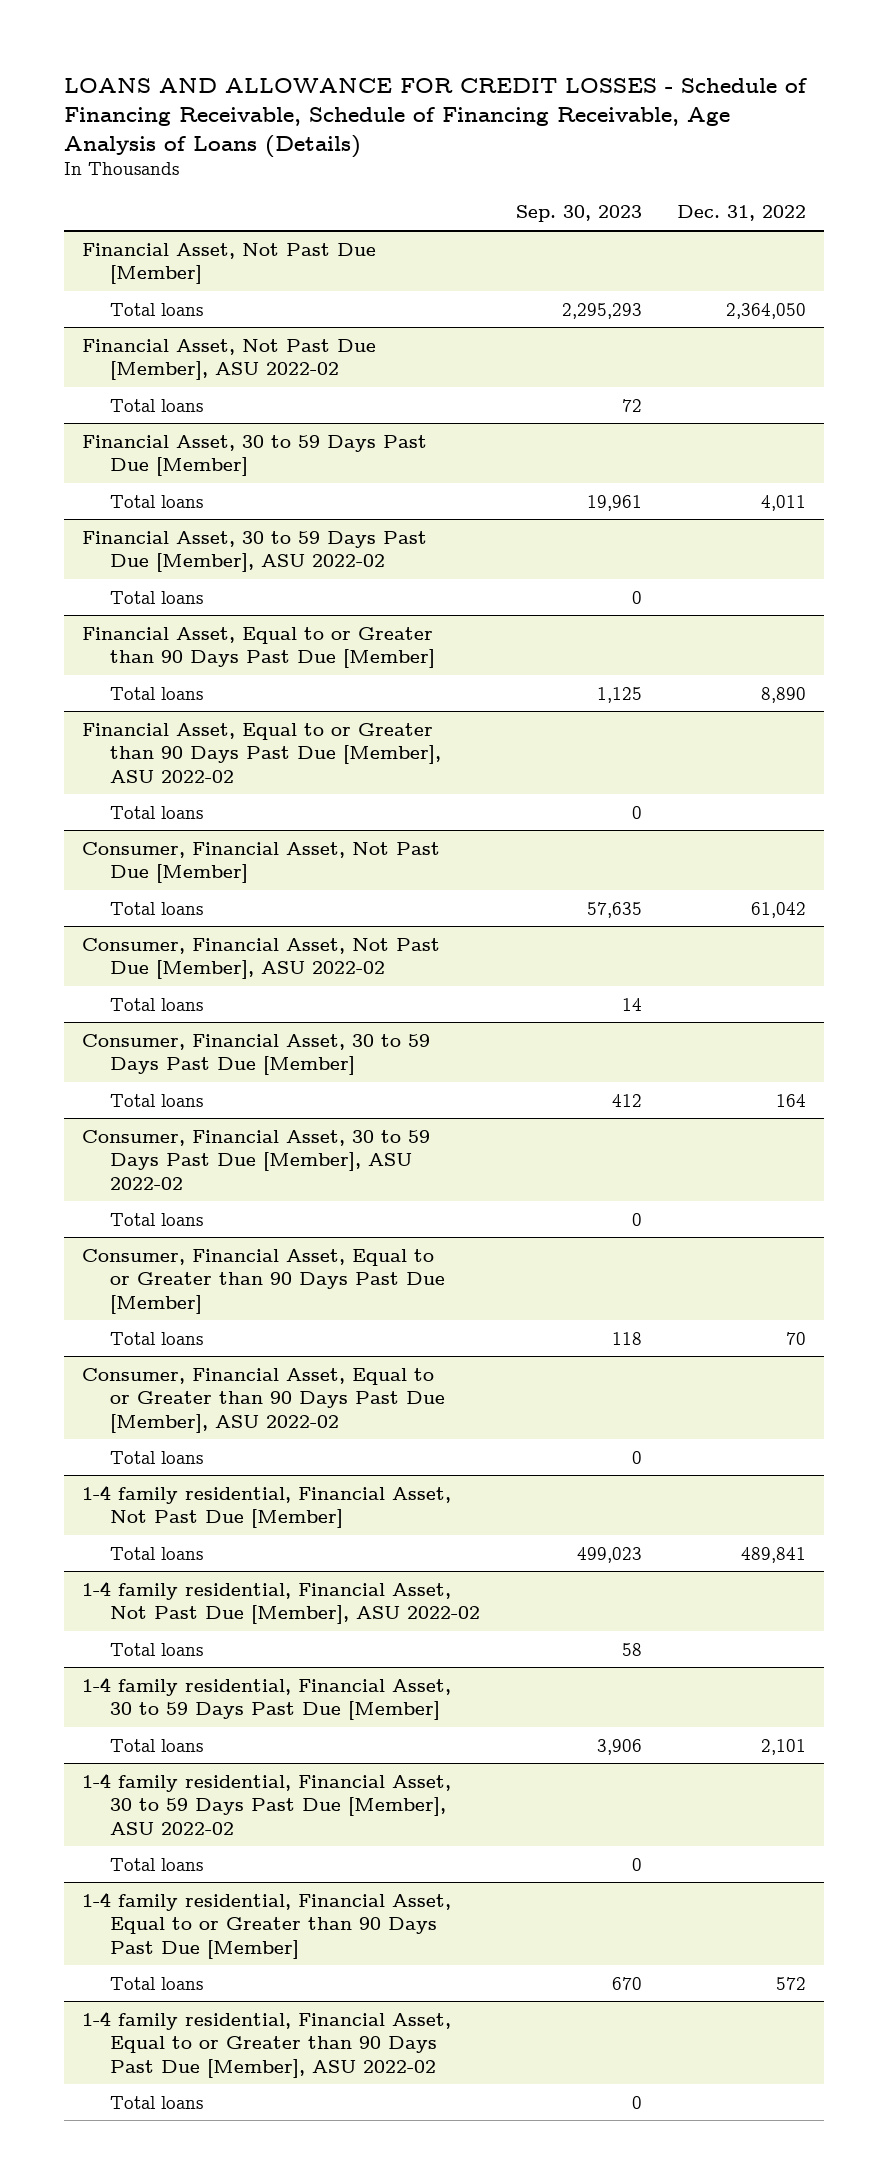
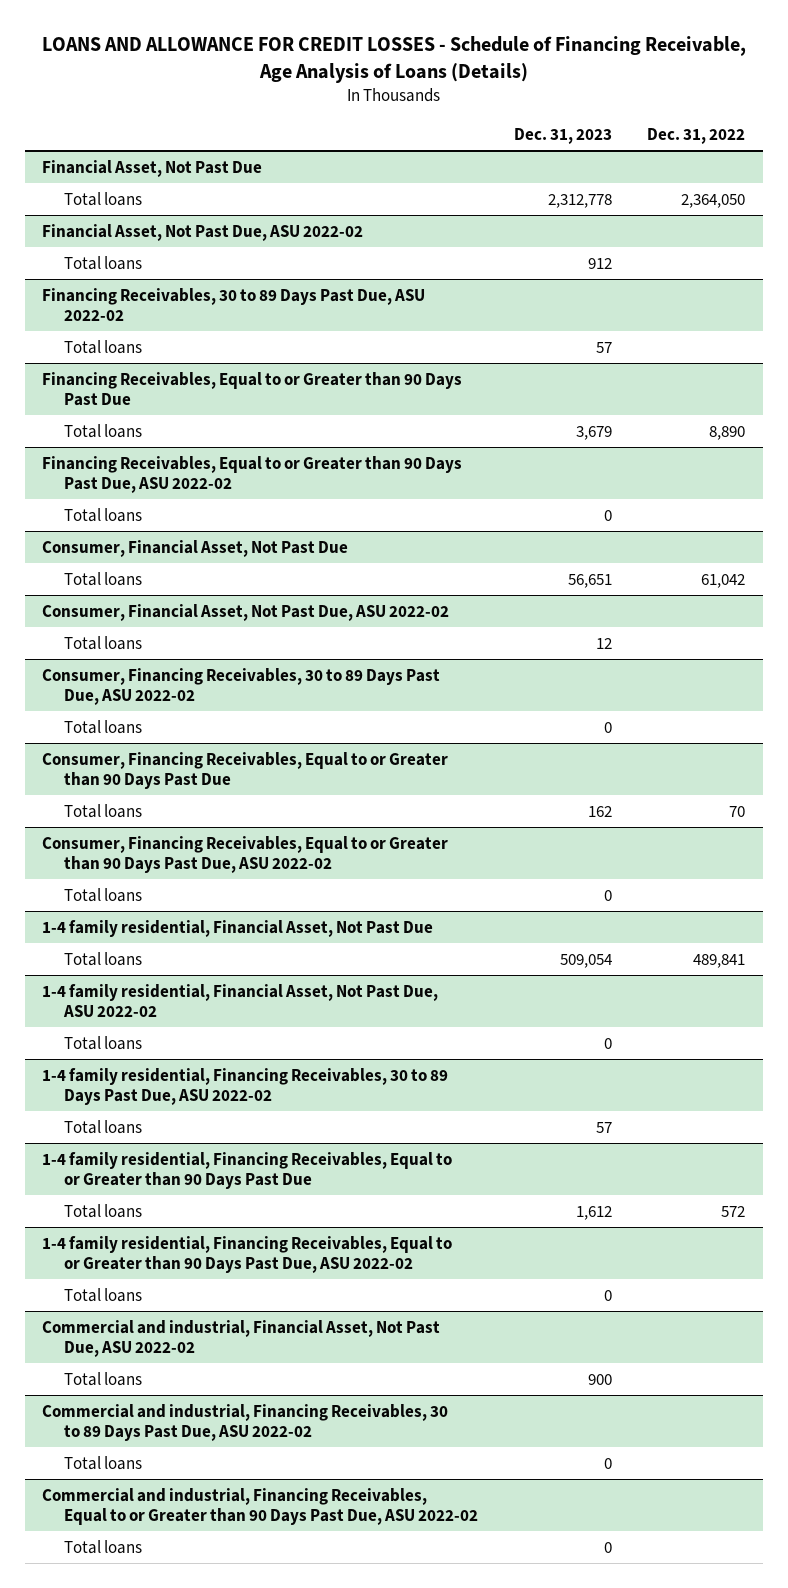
[64,78,808,158] LOANS AND ALLOWANCE FOR CREDIT LOSSES - Schedule of Financing Receivable, Schedule of Financing Receivable, Age Analysis of Loans (Details) -> [41,36,746,84] LOANS AND ALLOWANCE FOR CREDIT LOSSES - Schedule of Financing Receivable, Age Analysis of Loans (Details)
[515,205,642,223] Sep. 30, 2023 -> none
none -> [513,128,612,145] Dec. 31, 2023
[82,242,377,285] Financial Asset, Not Past Due [Member] -> [42,159,263,177] Financial Asset, Not Past Due
[82,338,377,381] Financial Asset, Not Past Due [Member], ASU 2022-02 -> [42,223,364,241] Financial Asset, Not Past Due, ASU 2022-02
[82,434,428,477] Financial Asset, 30 to 59 Days Past Due [Member] -> none
[110,494,204,508] Total loans -> none
[82,530,428,573] Financial Asset, 30 to 59 Days Past Due [Member], ASU 2022-02 -> [42,287,426,322] Financing Receivables, 30 to 89 Days Past Due, ASU 2022-02
[82,626,436,669] Financial Asset, Equal to or Greater than 90 Days Past Due [Member] -> [42,371,463,407] Financing Receivables, Equal to or Greater than 90 Days Past Due
[82,722,442,783] Financial Asset, Equal to or Greater than 90 Days Past Due [Member], ASU 2022-02 -> [42,455,463,494] Financing Receivables, Equal to or Greater than 90 Days Past Due, ASU 2022-02
[82,841,441,884] Consumer, Financial Asset, Not Past Due [Member] -> [42,539,349,557] Consumer, Financial Asset, Not Past Due
[82,937,441,980] Consumer, Financial Asset, Not Past Due [Member], ASU 2022-02 -> [42,603,450,621] Consumer, Financial Asset, Not Past Due, ASU 2022-02
[82,1033,431,1076] Consumer, Financial Asset, 30 to 59 Days Past Due [Member] -> none
[110,1093,204,1107] Total loans -> none
[82,1129,431,1190] Consumer, Financial Asset, 30 to 59 Days Past Due [Member], ASU 2022-02 -> [42,667,441,706] Consumer, Financing Receivables, 30 to 89 Days Past Due, ASU 2022-02
[82,1248,446,1314] Consumer, Financial Asset, Equal to or Greater than 90 Days Past Due [Member] -> [42,751,449,790] Consumer, Financing Receivables, Equal to or Greater than 90 Days Past Due
[82,1367,446,1433] Consumer, Financial Asset, Equal to or Greater than 90 Days Past Due [Member], ASU 2022-02 -> [42,835,449,874] Consumer, Financing Receivables, Equal to or Greater than 90 Days Past Due, ASU 2022-02
[82,1484,452,1529] 1-4 family residential, Financial Asset, Not Past Due [Member] -> [42,919,434,937] 1-4 family residential, Financial Asset, Not Past Due
[82,1580,481,1625] 1-4 family residential, Financial Asset, Not Past Due [Member], ASU 2022-02 -> [42,983,439,1018] 1-4 family residential, Financial Asset, Not Past Due, ASU 2022-02
[82,1676,452,1721] 1-4 family residential, Financial Asset, 30 to 59 Days Past Due [Member] -> none
[110,1738,204,1752] Total loans -> none
[82,1772,452,1835] 1-4 family residential, Financial Asset, 30 to 59 Days Past Due [Member], ASU 2022-02 -> [42,1067,449,1106] 1-4 family residential, Financing Receivables, 30 to 89 Days Past Due, ASU 2022-02
[82,1891,452,1959] 1-4 family residential, Financial Asset, Equal to or Greater than 90 Days Past Due [Member] -> [42,1151,453,1190] 1-4 family residential, Financing Receivables, Equal to or Greater than 90 Days Past Due
[82,2010,452,2078] 1-4 family residential, Financial Asset, Equal to or Greater than 90 Days Past Due [Member], ASU 2022-02 -> [42,1235,453,1274] 1-4 family residential, Financing Receivables, Equal to or Greater than 90 Days Past Due, ASU 2022-02
none -> [42,1319,441,1358] Commercial and industrial, Financial Asset, Not Past Due, ASU 2022-02
none -> [63,1371,142,1386] Total loans
none -> [42,1403,449,1442] Commercial and industrial, Financing Receivables, 30 to 89 Days Past Due, ASU 2022-02
none -> [63,1455,142,1470] Total loans
none -> [42,1487,478,1526] Commercial and industrial, Financing Receivables, Equal to or Greater than 90 Days Past Due, ASU 2022-02
none -> [63,1539,142,1554] Total loans

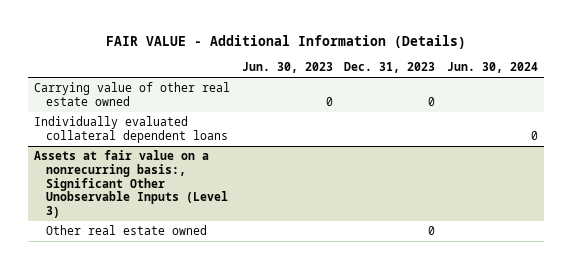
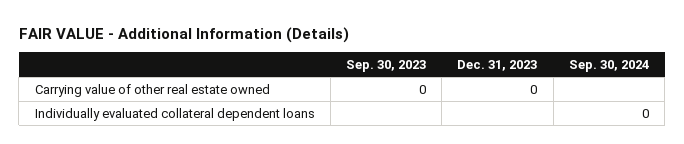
[241,62,333,74] Jun. 30, 2023 -> none
[447,62,539,74] Jun. 30, 2024 -> none
none -> [346,59,427,72] Sep. 30, 2023
none -> [568,59,649,72] Sep. 30, 2024
[33,150,228,218] Assets at fair value on a nonrecurring basis:, Significant Other Unobservable Inputs (Level 3) -> none
[45,225,207,236] Other real estate owned -> none

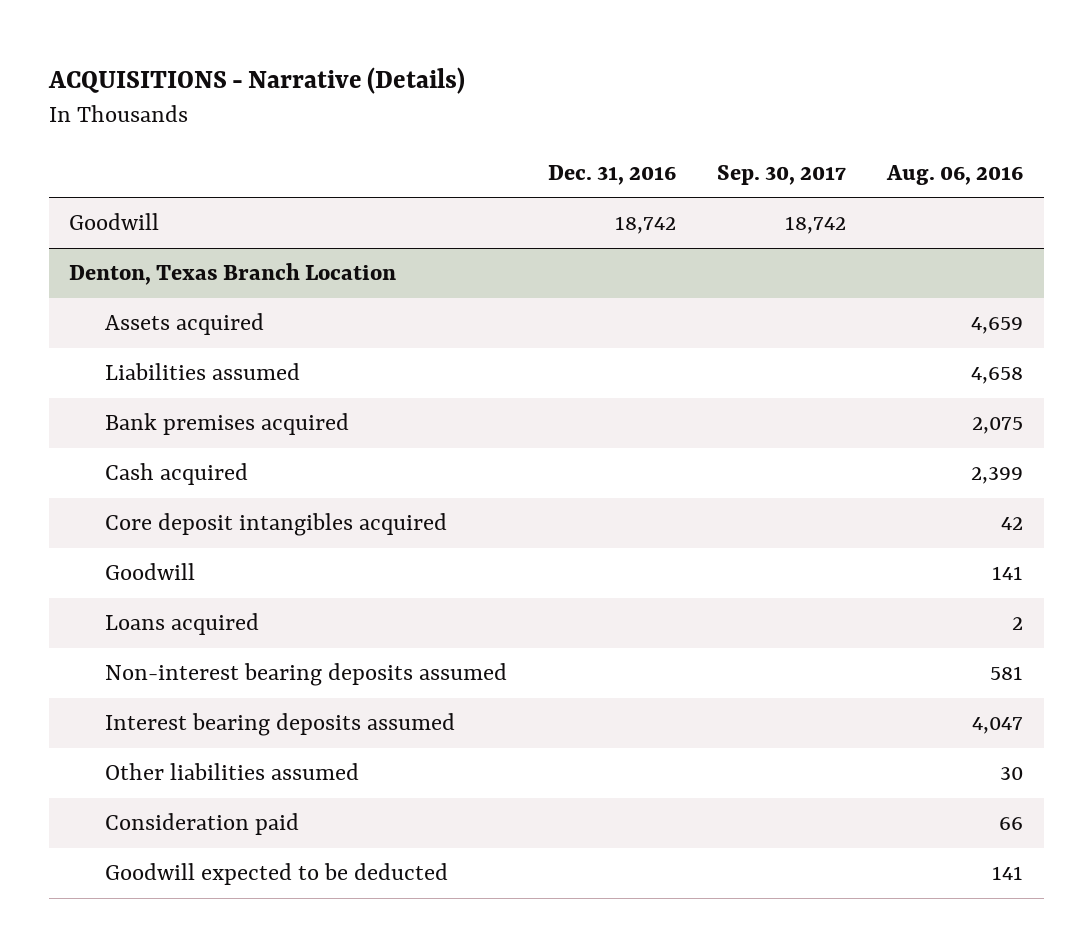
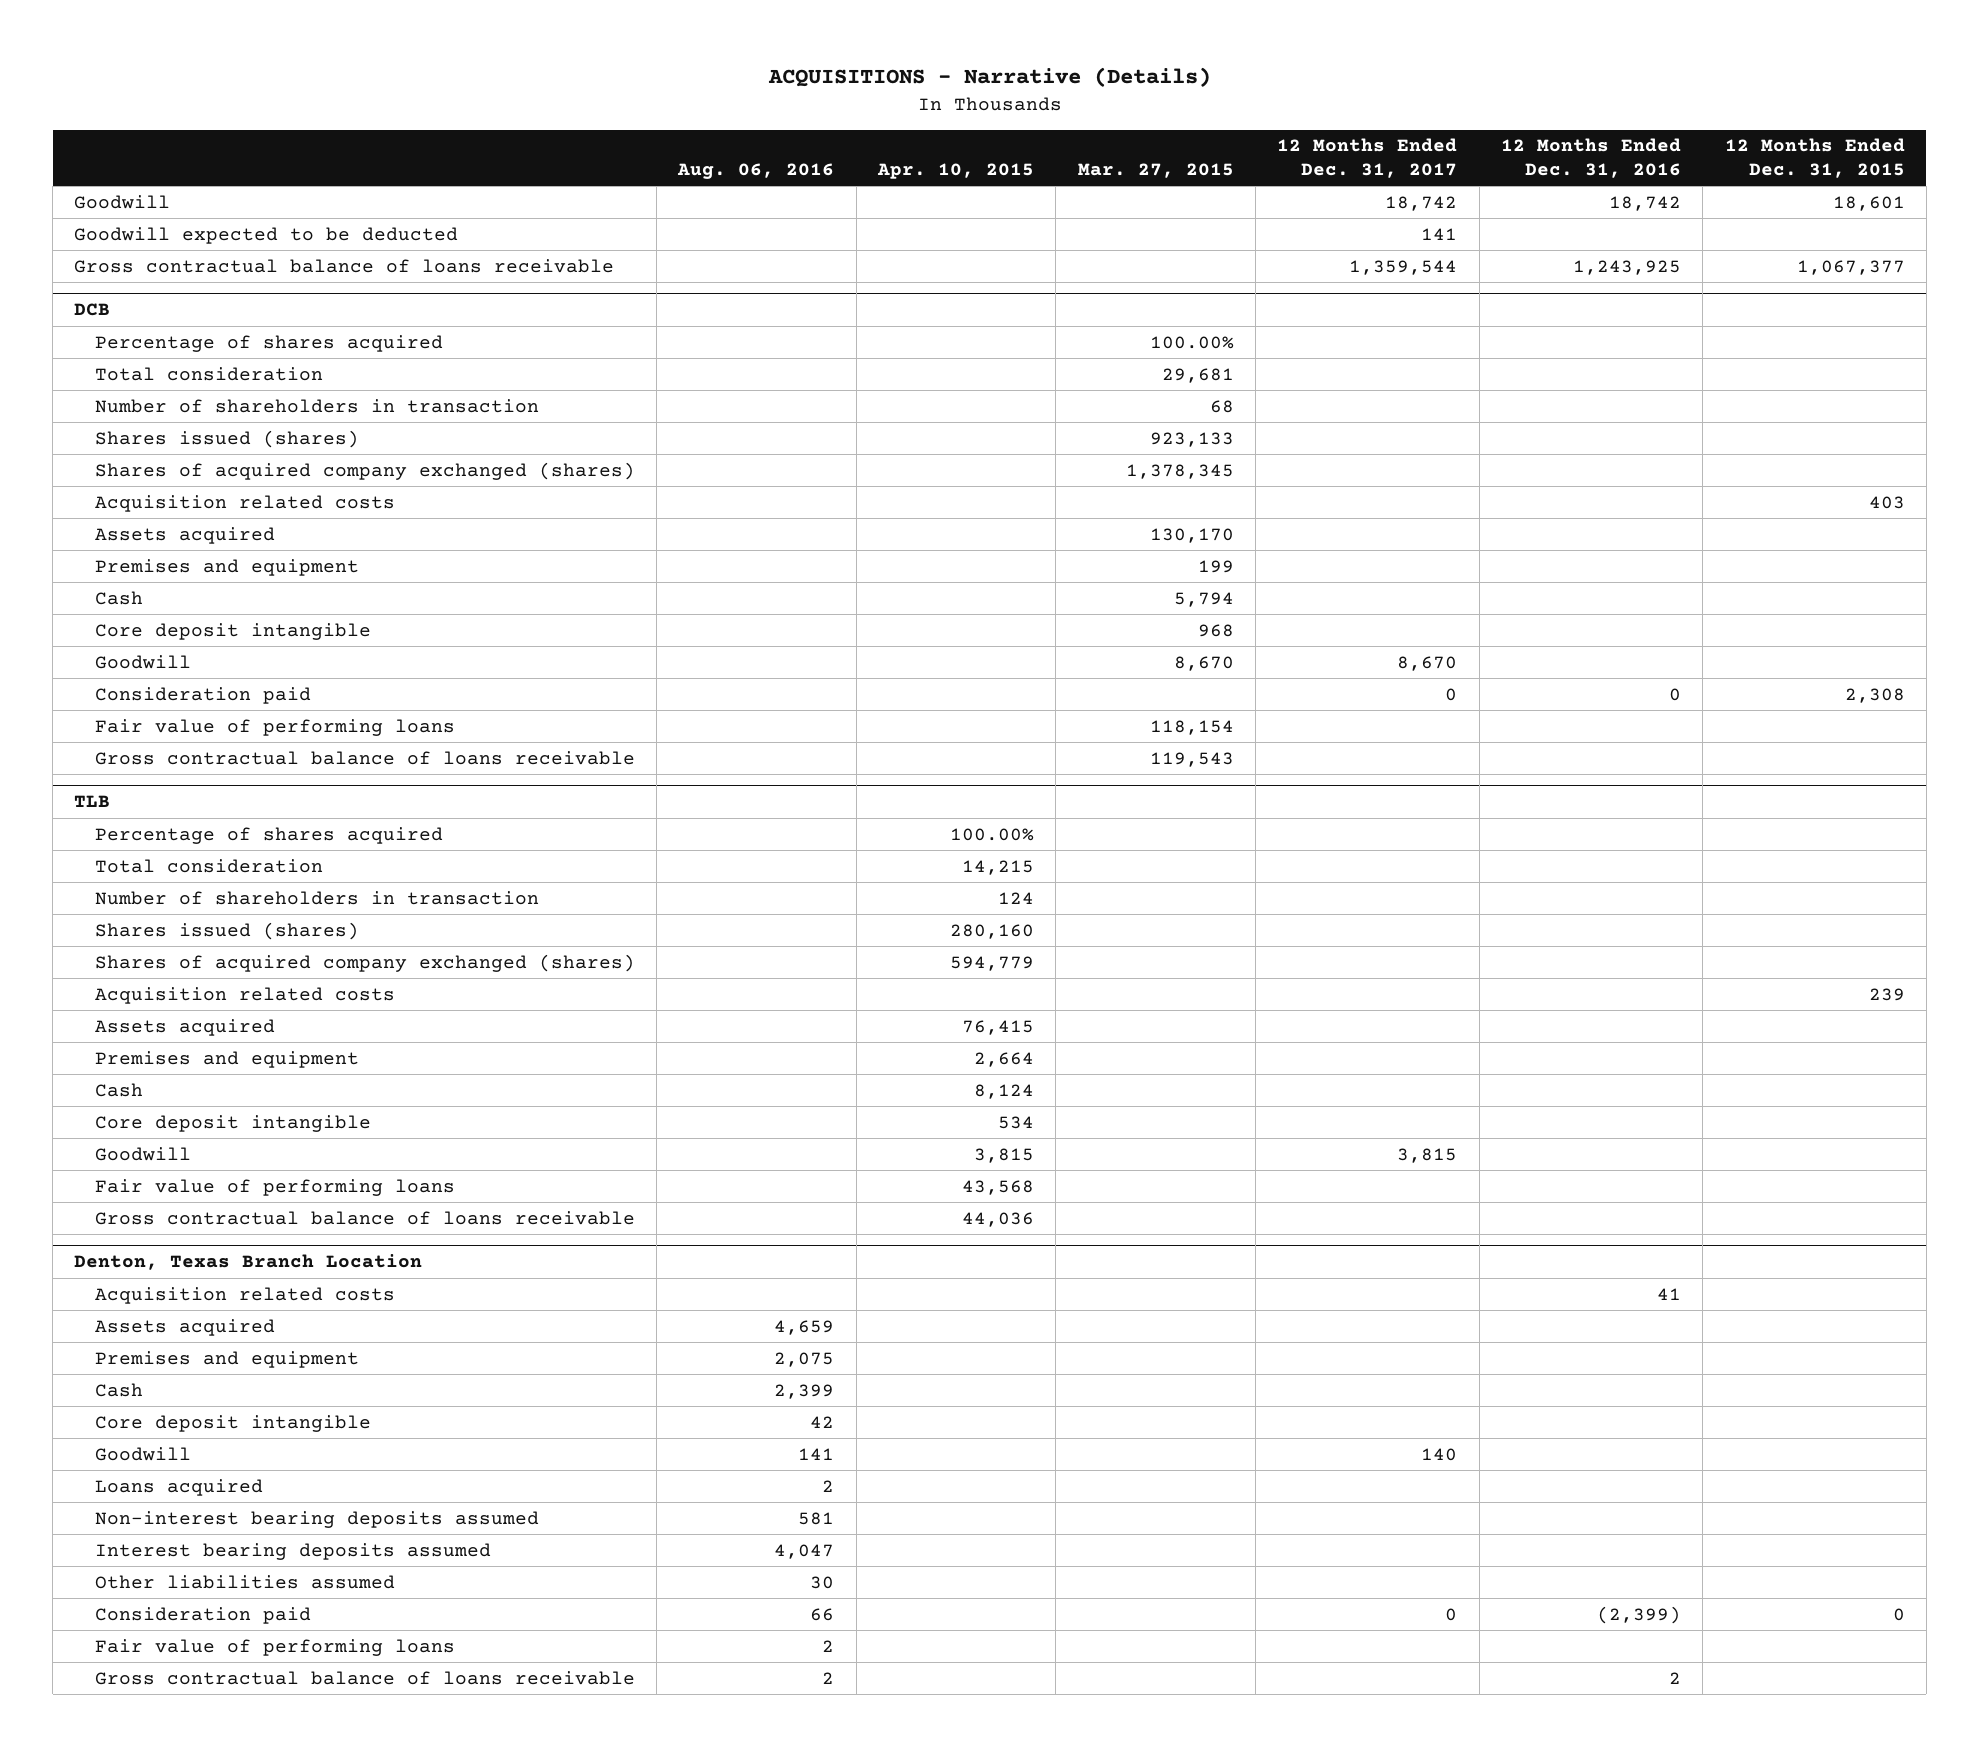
[548,164,677,185] Dec. 31, 2016 -> none
[717,164,847,185] Sep. 30, 2017 -> none
none -> [877,162,1035,179] Apr. 10, 2015
none -> [1077,162,1234,178] Mar. 27, 2015
none -> [1277,138,1458,178] 12 Months Ended Dec. 31, 2017
none -> [1500,138,1681,178] 12 Months Ended Dec. 31, 2016
none -> [1724,138,1905,178] 12 Months Ended Dec. 31, 2015
none -> [74,226,459,244] Goodwill expected to be deducted
none -> [74,258,615,273] Gross contractual balance of loans receivable
none -> [74,303,111,317] DCB
none -> [94,334,443,352] Percentage of shares acquired
none -> [94,366,323,381] Total consideration
none -> [94,398,539,413] Number of shareholders in transaction
none -> [94,429,359,448] Shares issued (shares)
none -> [94,461,635,480] Shares of acquired company exchanged (shares)
none -> [94,494,395,512] Acquisition related costs
none -> [94,526,275,544] Assets acquired
none -> [94,558,359,576] Premises and equipment
none -> [94,590,143,605] Cash
none -> [94,622,371,640] Core deposit intangible
none -> [94,654,191,669] Goodwill
none -> [94,686,311,704] Consideration paid
none -> [94,718,455,736] Fair value of performing loans
none -> [94,750,635,765] Gross contractual balance of loans receivable
none -> [74,795,111,808] TLB
none -> [94,826,443,844] Percentage of shares acquired
none -> [94,858,323,873] Total consideration
none -> [94,890,539,905] Number of shareholders in transaction
none -> [94,921,359,940] Shares issued (shares)
none -> [94,953,635,972] Shares of acquired company exchanged (shares)
none -> [94,986,395,1004] Acquisition related costs
none -> [94,1018,275,1036] Assets acquired
none -> [94,1050,359,1068] Premises and equipment
none -> [94,1082,143,1097] Cash
none -> [94,1114,371,1132] Core deposit intangible
none -> [94,1146,191,1161] Goodwill
none -> [94,1178,455,1196] Fair value of performing loans
none -> [94,1210,635,1225] Gross contractual balance of loans receivable
none -> [94,1286,395,1304] Acquisition related costs
[105,363,301,381] Liabilities assumed -> none
[105,413,350,436] Bank premises acquired -> [94,1350,359,1368] Premises and equipment
[105,463,249,486] Cash acquired -> [94,1382,143,1397] Cash
[105,513,448,537] Core deposit intangibles acquired -> [94,1414,371,1432] Core deposit intangible
[105,863,449,886] Goodwill expected to be deducted -> none
none -> [94,1638,455,1656] Fair value of performing loans
none -> [94,1670,635,1685] Gross contractual balance of loans receivable

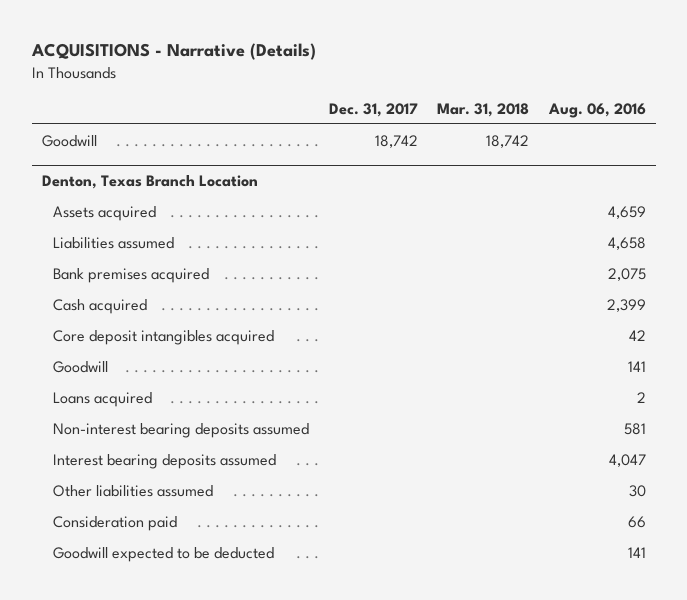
[877,162,1035,179] Apr. 10, 2015 -> none
[1077,162,1234,178] Mar. 27, 2015 -> none
[1277,138,1458,178] 12 Months Ended Dec. 31, 2017 -> none
[1500,138,1681,178] 12 Months Ended Dec. 31, 2016 -> none
[1724,138,1905,178] 12 Months Ended Dec. 31, 2015 -> none
none -> [328,102,418,117] Dec. 31, 2017
none -> [437,102,530,117] Mar. 31, 2018
[74,226,459,244] Goodwill expected to be deducted -> none
[74,258,615,273] Gross contractual balance of loans receivable -> none
[74,303,111,317] DCB -> none
[94,334,443,352] Percentage of shares acquired -> none
[94,366,323,381] Total consideration -> none
[94,398,539,413] Number of shareholders in transaction -> none
[94,429,359,448] Shares issued (shares) -> none
[94,461,635,480] Shares of acquired company exchanged (shares) -> none
[94,494,395,512] Acquisition related costs -> none
[94,526,275,544] Assets acquired -> none
[94,558,359,576] Premises and equipment -> none
[94,590,143,605] Cash -> none
[94,622,371,640] Core deposit intangible -> none
[94,654,191,669] Goodwill -> none
[94,686,311,704] Consideration paid -> none
[94,718,455,736] Fair value of performing loans -> none
[94,750,635,765] Gross contractual balance of loans receivable -> none
[74,795,111,808] TLB -> none
[94,826,443,844] Percentage of shares acquired -> none
[94,858,323,873] Total consideration -> none
[94,890,539,905] Number of shareholders in transaction -> none
[94,921,359,940] Shares issued (shares) -> none
[94,953,635,972] Shares of acquired company exchanged (shares) -> none
[94,986,395,1004] Acquisition related costs -> none
[94,1018,275,1036] Assets acquired -> none
[94,1050,359,1068] Premises and equipment -> none
[94,1082,143,1097] Cash -> none
[94,1114,371,1132] Core deposit intangible -> none
[94,1146,191,1161] Goodwill -> none
[94,1178,455,1196] Fair value of performing loans -> none
[94,1210,635,1225] Gross contractual balance of loans receivable -> none
[94,1286,395,1304] Acquisition related costs -> none
none -> [53,236,175,249] Liabilities assumed
[94,1350,359,1368] Premises and equipment -> [53,267,210,283] Bank premises acquired
[94,1382,143,1397] Cash -> [53,298,148,314] Cash acquired
[94,1414,371,1432] Core deposit intangible -> [53,329,275,345] Core deposit intangibles acquired
[94,1638,455,1656] Fair value of performing loans -> none
[94,1670,635,1685] Gross contractual balance of loans receivable -> none
none -> [53,546,275,562] Goodwill expected to be deducted

